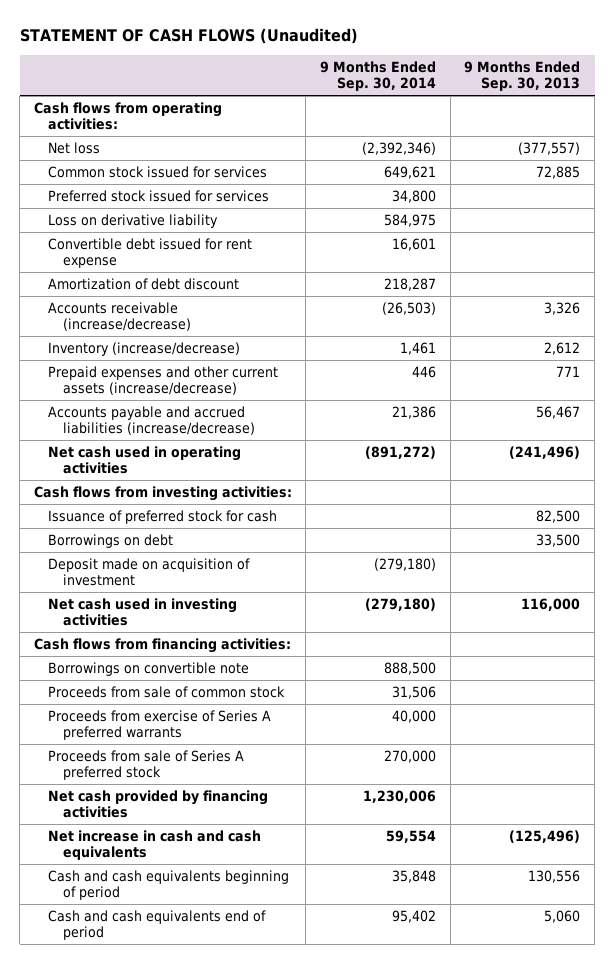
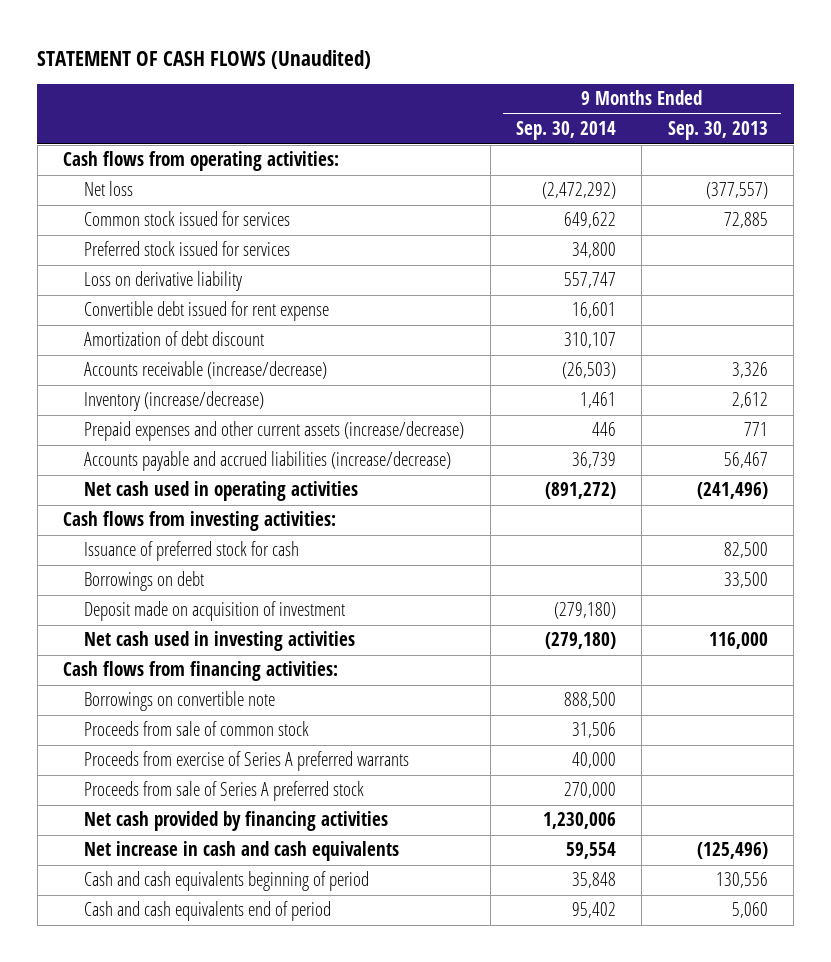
[362,142,437,156] (2,392,346) -> [542,182,617,200] (2,472,292)
[384,166,437,180] 649,621 -> [564,212,617,229] 649,622
[384,214,437,228] 584,975 -> [564,272,617,289] 557,747
[384,278,437,292] 218,287 -> [564,332,617,349] 310,107
[392,406,437,420] 21,386 -> [572,452,617,469] 36,739

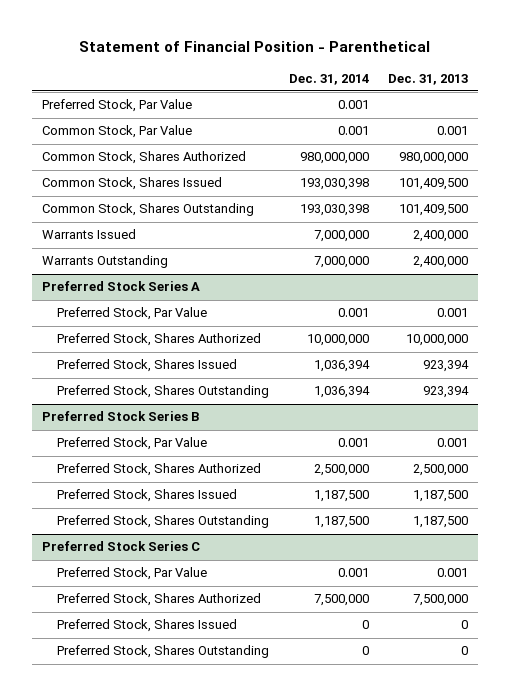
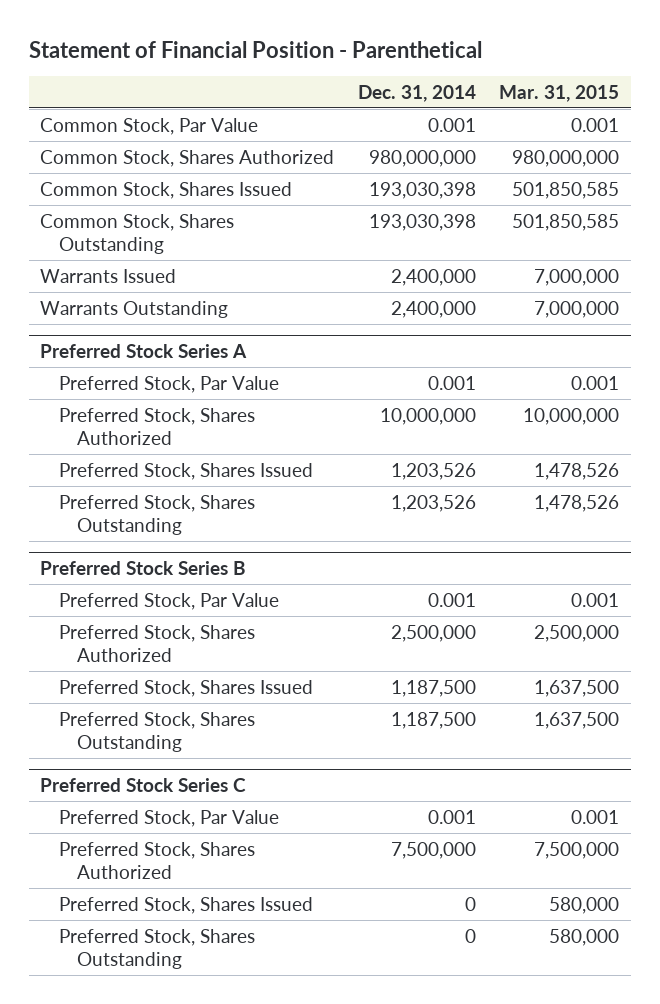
[388,73,469,85] Dec. 31, 2013 -> none
none -> [499,84,620,102] Mar. 31, 2015
[42,99,193,113] Preferred Stock, Par Value -> none
[313,230,369,243] 7,000,000 -> [390,268,476,286] 2,400,000
[313,256,369,269] 7,000,000 -> [390,300,476,318] 2,400,000
[313,360,370,373] 1,036,394 -> [390,462,476,480] 1,203,526
[313,386,370,399] 1,036,394 -> [390,494,476,512] 1,203,526

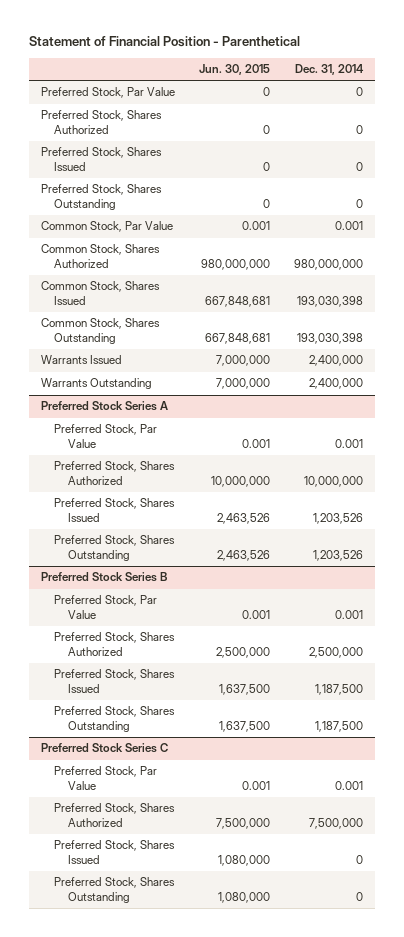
[499,84,620,102] Mar. 31, 2015 -> none
none -> [198,64,270,76] Jun. 30, 2015
none -> [40,87,175,99] Preferred Stock, Par Value
none -> [40,110,162,135] Preferred Stock, Shares Authorized
none -> [40,147,162,172] Preferred Stock, Shares Issued
none -> [40,184,162,211] Preferred Stock, Shares Outstanding

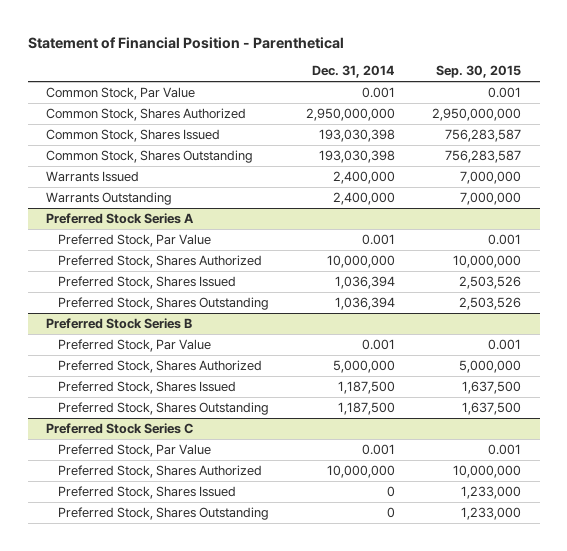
[198,64,270,76] Jun. 30, 2015 -> none
none -> [436,65,522,79] Sep. 30, 2015
[40,87,175,99] Preferred Stock, Par Value -> none
[40,110,162,135] Preferred Stock, Shares Authorized -> none
[40,147,162,172] Preferred Stock, Shares Issued -> none
[40,184,162,211] Preferred Stock, Shares Outstanding -> none
[293,259,363,271] 980,000,000 -> [305,108,395,122] 2,950,000,000
[312,513,363,525] 1,203,526 -> [334,276,395,290] 1,036,394
[312,550,363,562] 1,203,526 -> [334,297,395,311] 1,036,394
[308,647,363,659] 2,500,000 -> [332,360,395,374] 5,000,000
[308,818,363,830] 7,500,000 -> [326,465,395,479] 10,000,000

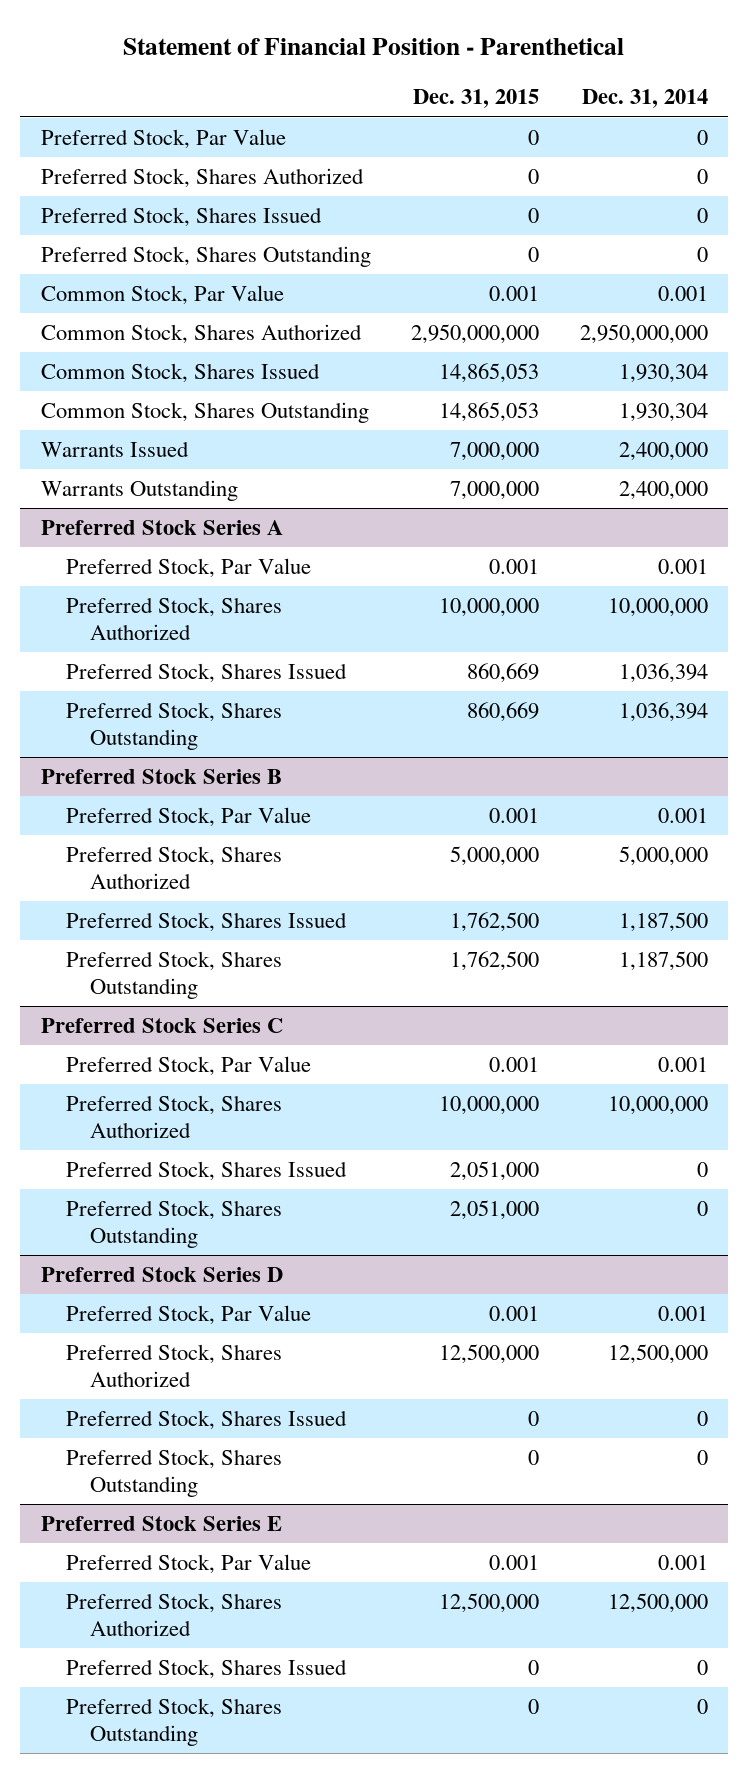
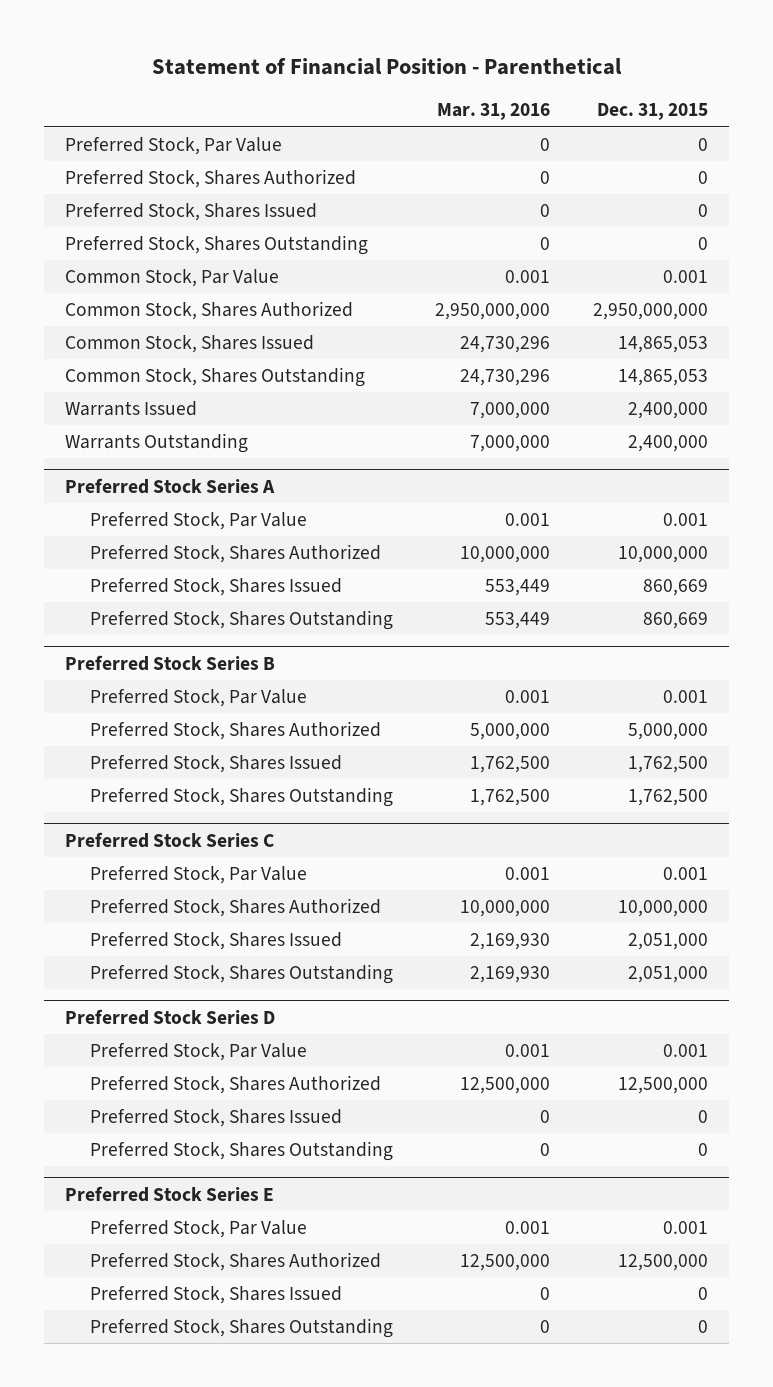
[581,89,708,109] Dec. 31, 2014 -> none
none -> [437,103,551,121] Mar. 31, 2016
[450,441,540,461] 7,000,000 -> [627,402,708,420] 2,400,000
[450,480,540,500] 7,000,000 -> [627,435,708,453] 2,400,000

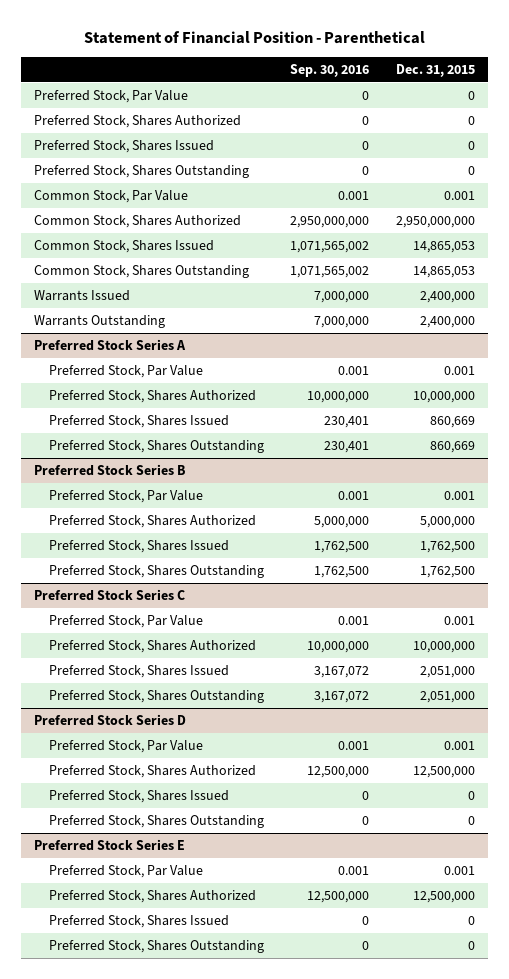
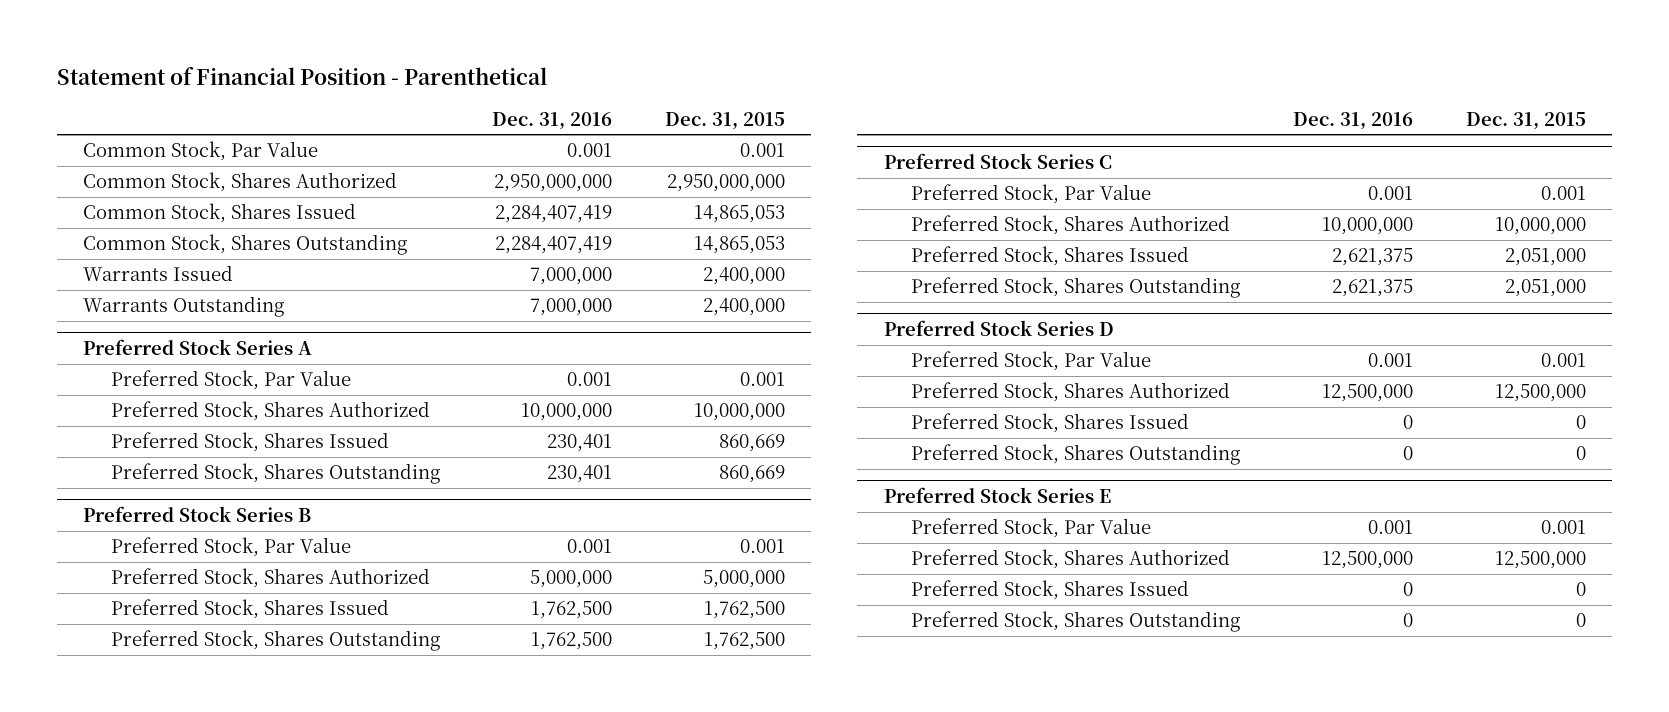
[290,64,370,78] Sep. 30, 2016 -> none
none -> [492,111,613,130] Dec. 31, 2016
[34,90,189,104] Preferred Stock, Par Value -> none
[34,115,242,129] Preferred Stock, Shares Authorized -> none
[34,140,215,154] Preferred Stock, Shares Issued -> none
[34,165,250,179] Preferred Stock, Shares Outstanding -> none

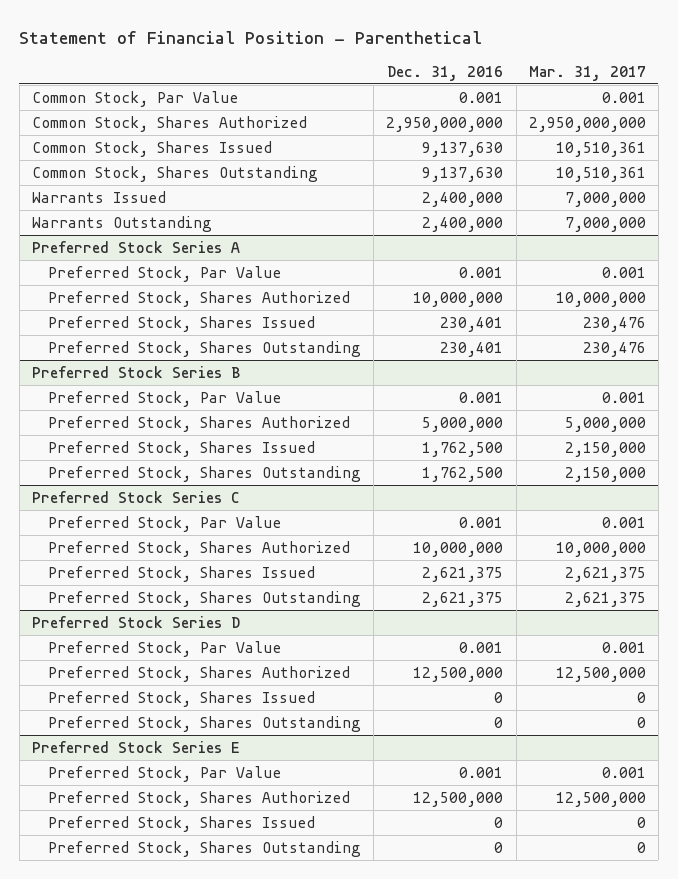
[665,111,786,130] Dec. 31, 2015 -> none
none -> [528,65,646,81] Mar. 31, 2017
[495,205,613,224] 2,284,407,419 -> [422,141,504,157] 9,137,630
[495,236,613,255] 2,284,407,419 -> [422,166,504,182] 9,137,630
[530,267,613,286] 7,000,000 -> [422,191,504,207] 2,400,000
[530,298,613,317] 7,000,000 -> [422,216,504,232] 2,400,000

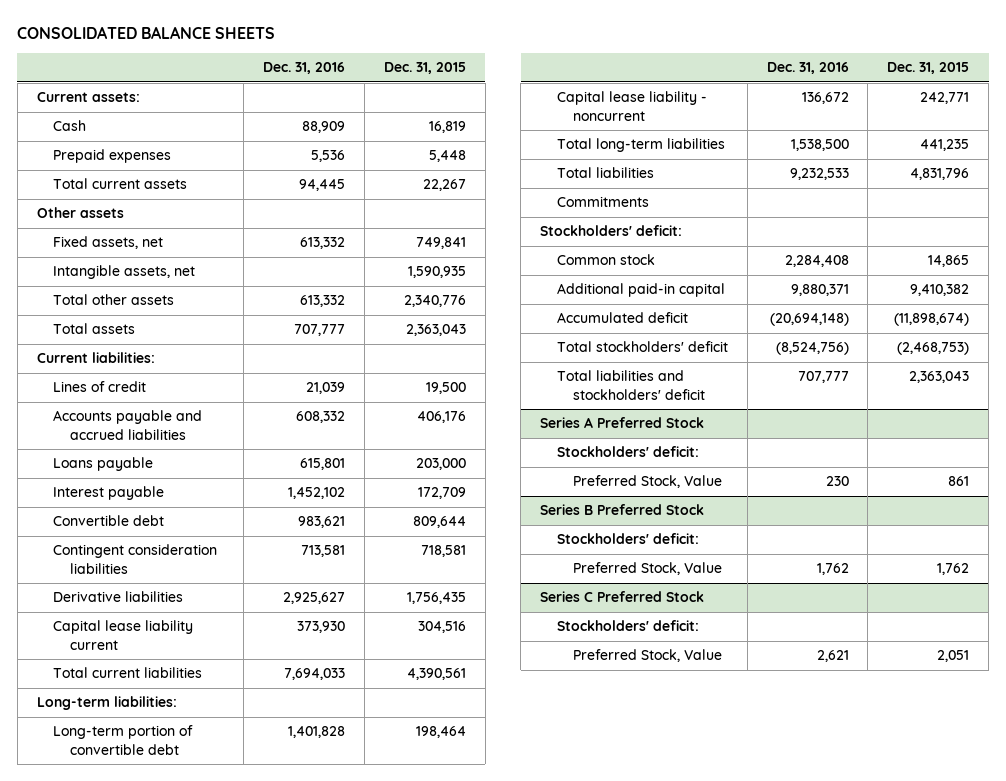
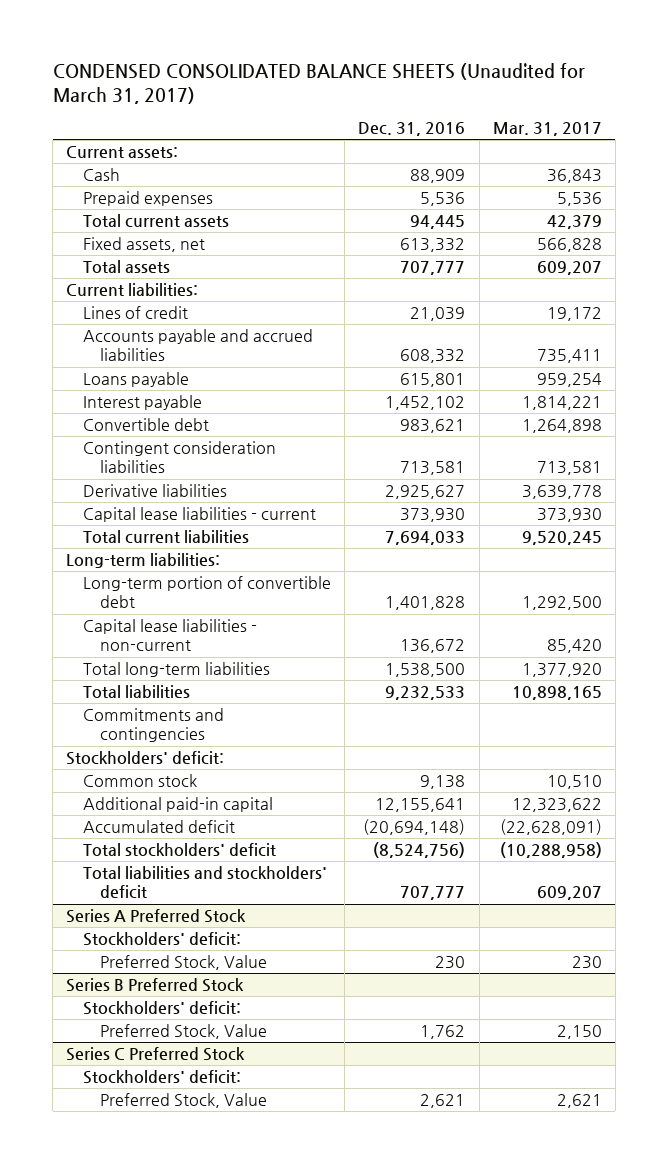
[17,25,276,39] CONSOLIDATED BALANCE SHEETS -> [52,62,585,104] CONDENSED CONSOLIDATED BALANCE SHEETS (Unaudited for March 31, 2017)
[383,62,466,75] Dec. 31, 2015 -> none
none -> [492,122,602,137] Mar. 31, 2017
[36,207,124,219] Other assets -> none
[53,265,196,280] Intangible assets, net -> none
[53,294,175,306] Total other assets -> none
[53,620,194,650] Capital lease liability current -> [83,507,317,523] Capital lease liabilities - current
[556,91,707,121] Capital lease liability - noncurrent -> [83,619,258,652] Capital lease liabilities - non-current
[556,196,649,208] Commitments -> [83,708,225,743] Commitments and contingencies
[784,255,849,268] 2,284,408 -> [420,775,466,790] 9,138
[790,284,849,297] 9,880,371 -> [375,798,466,813] 12,155,641

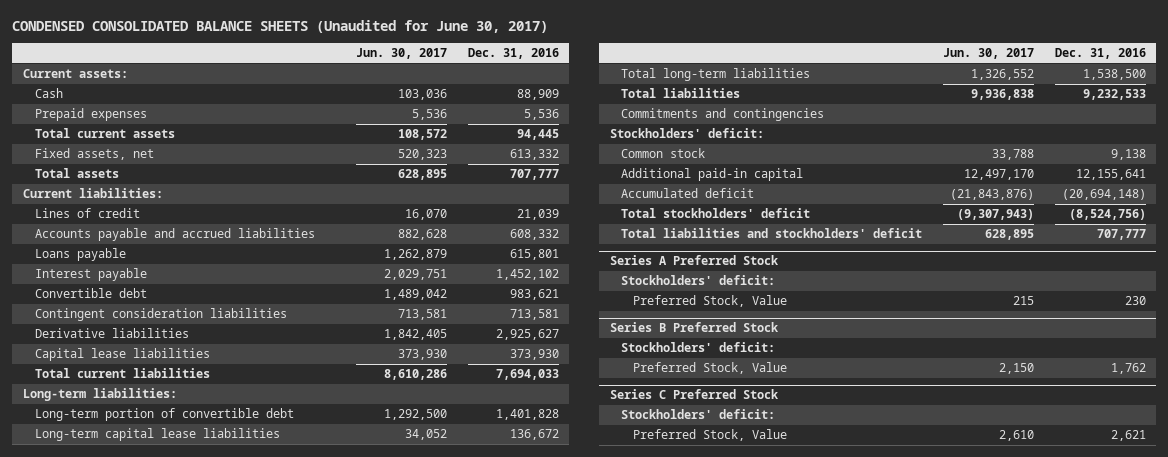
[52,62,585,104] CONDENSED CONSOLIDATED BALANCE SHEETS (Unaudited for March 31, 2017) -> [12,20,549,34] CONDENSED CONSOLIDATED BALANCE SHEETS (Unaudited for June 30, 2017)
[492,122,602,137] Mar. 31, 2017 -> none
none -> [356,48,448,60] Jun. 30, 2017
[83,507,317,523] Capital lease liabilities - current -> [34,348,210,362] Capital lease liabilities
[83,619,258,652] Capital lease liabilities - non-current -> [34,428,280,442] Long-term capital lease liabilities

